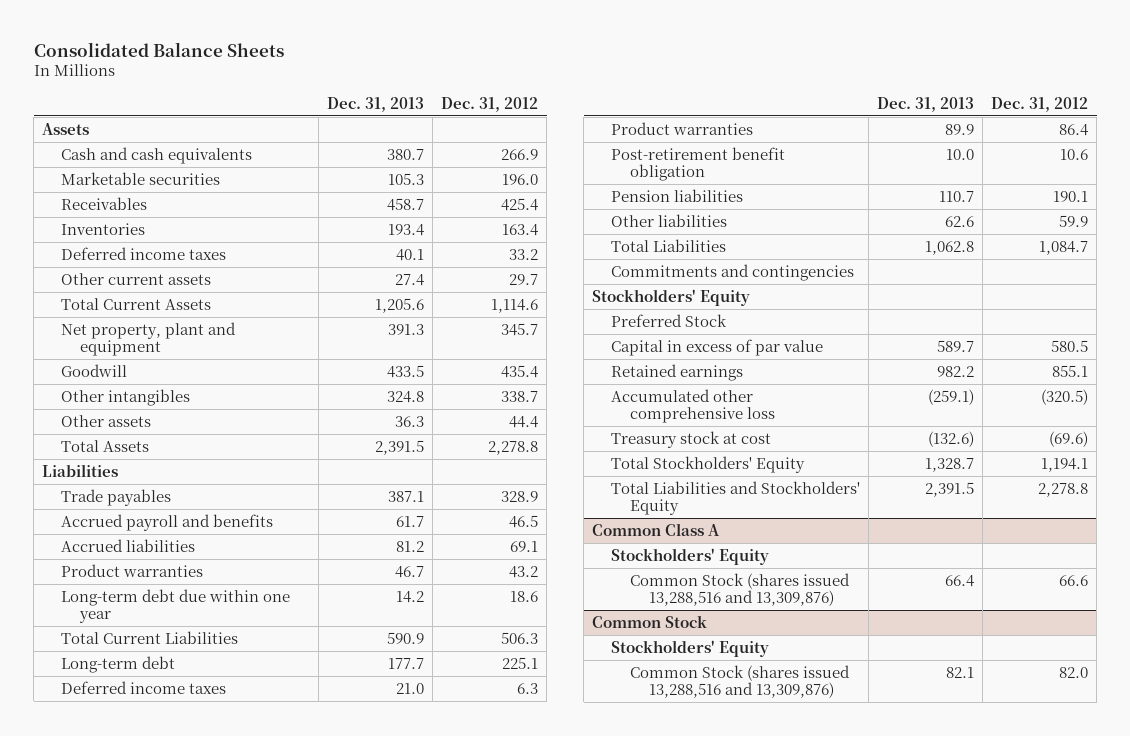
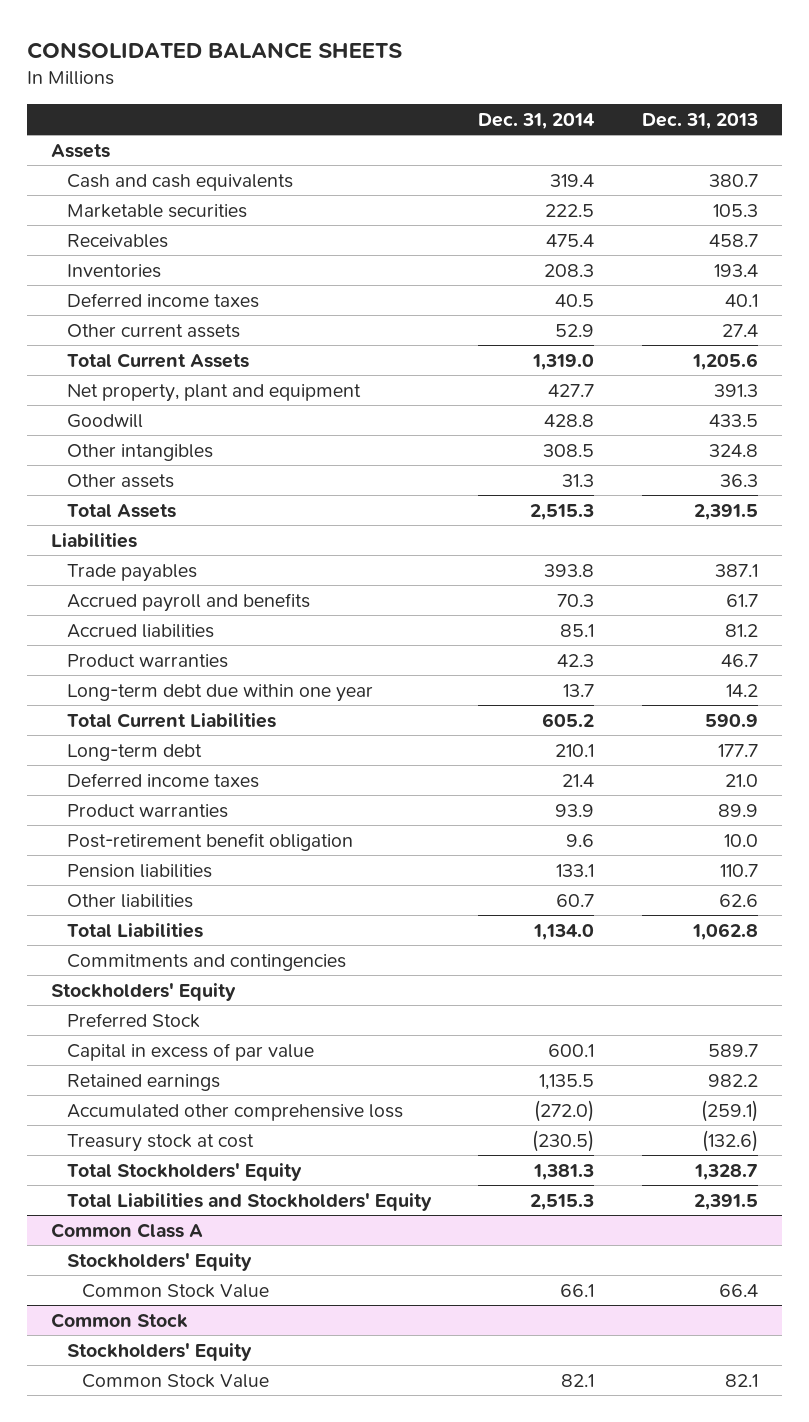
[33,41,284,57] Consolidated Balance Sheets -> [27,41,403,59] CONSOLIDATED BALANCE SHEETS
[441,97,539,113] Dec. 31, 2012 -> none
none -> [478,112,596,129] Dec. 31, 2014
[629,572,850,606] Common Stock (shares issued 13,288,516 and 13,309,876) -> [81,1283,269,1298] Common Stock Value
[629,664,850,698] Common Stock (shares issued 13,288,516 and 13,309,876) -> [81,1373,269,1388] Common Stock Value

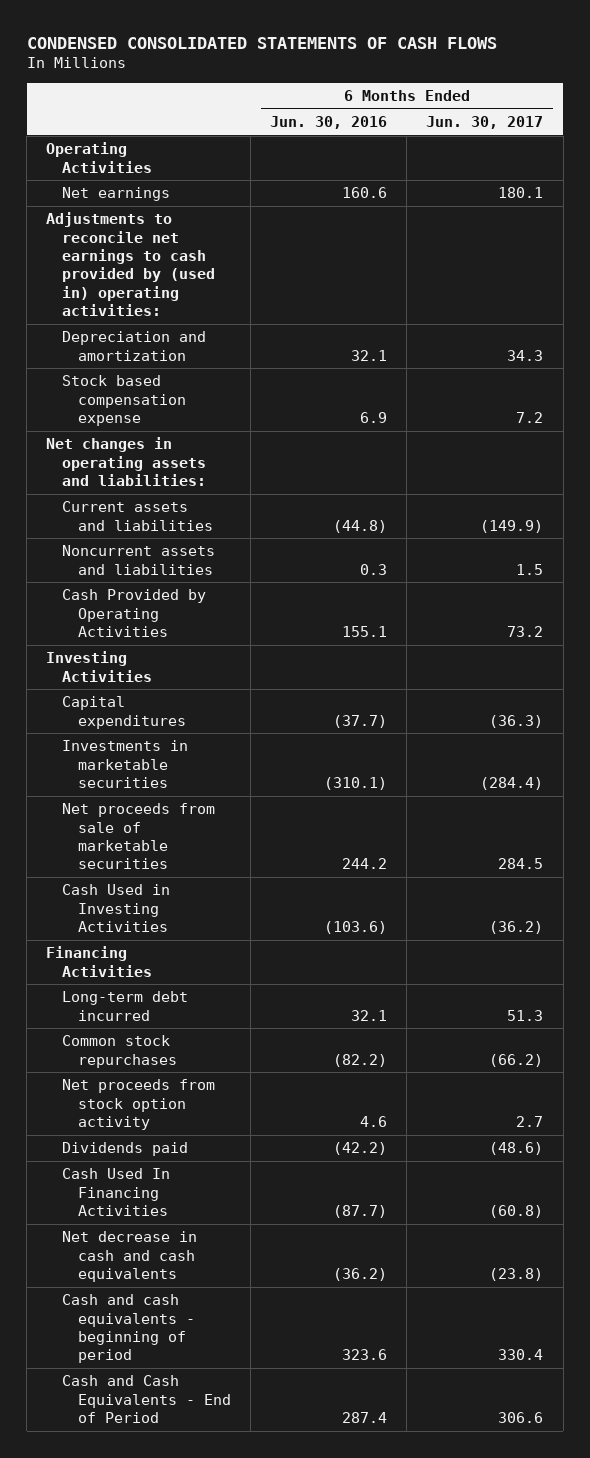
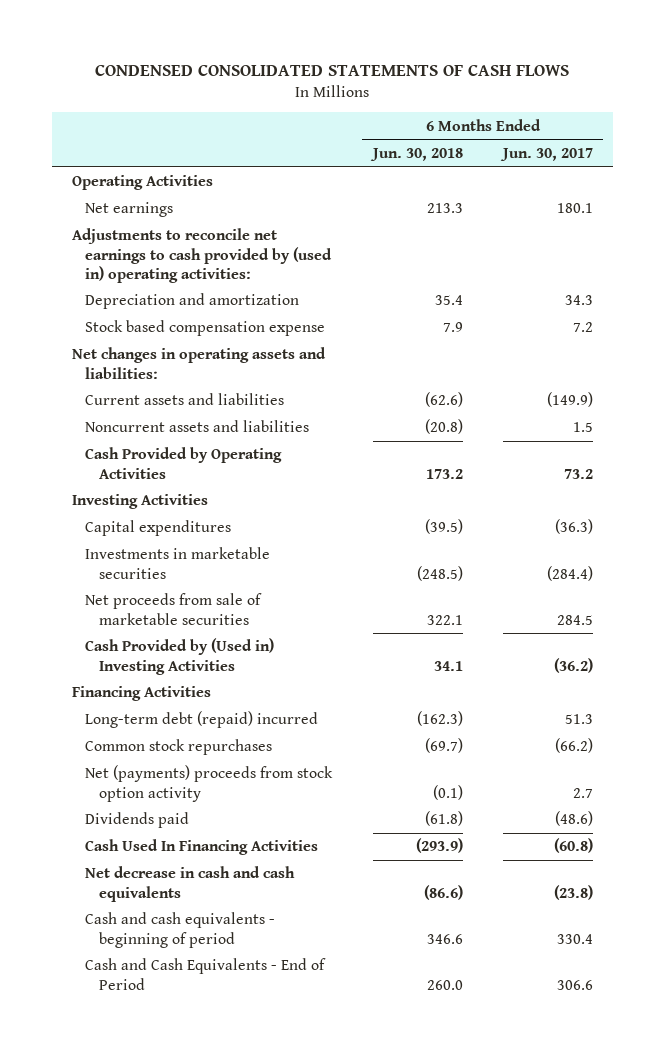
[270,116,388,130] Jun. 30, 2016 -> none
none -> [369,147,463,161] Jun. 30, 2018
[62,884,171,932] Cash Used in Investing Activities -> [85,638,275,675] Cash Provided by (Used in) Investing Activities
[62,991,189,1021] Long-term debt incurred -> [85,711,319,729] Long-term debt (repaid) incurred
[62,1079,216,1130] Net proceeds from stock option activity -> [85,765,334,802] Net (payments) proceeds from stock option activity

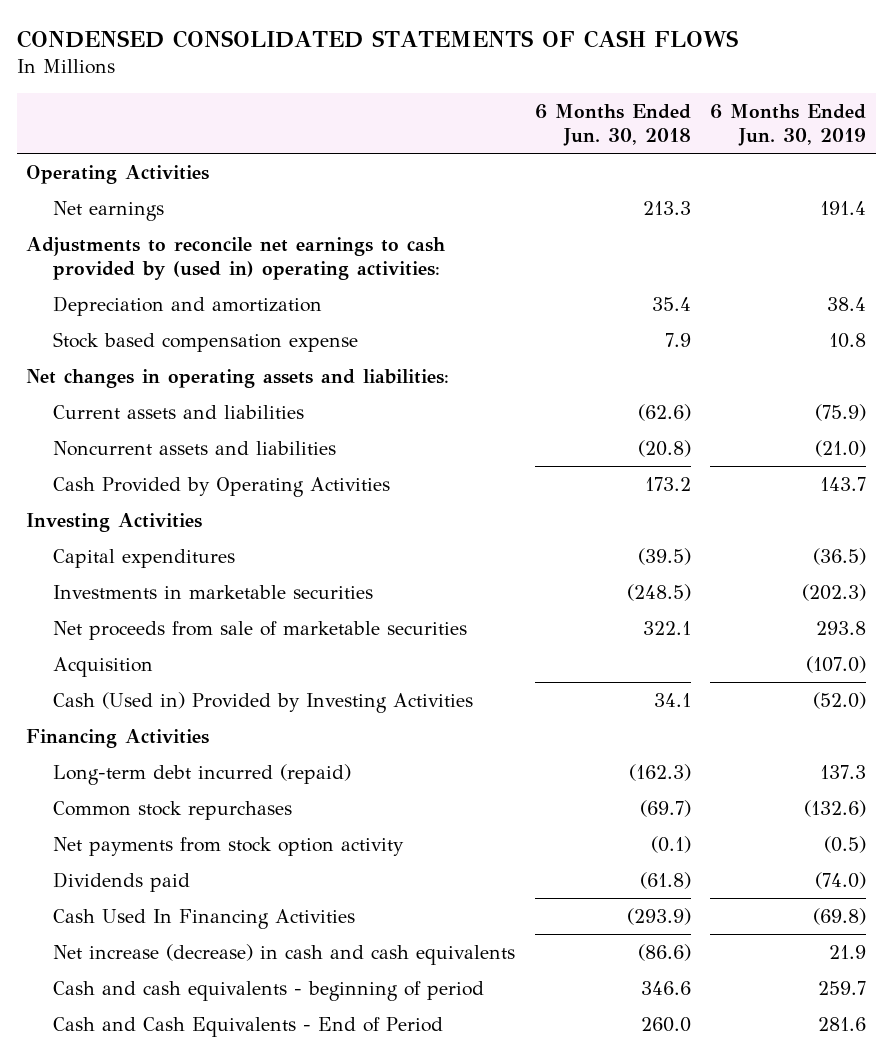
[499,147,593,161] Jun. 30, 2017 -> none
none -> [710,103,867,146] 6 Months Ended Jun. 30, 2019
none -> [52,656,153,677] Acquisition
[85,638,275,675] Cash Provided by (Used in) Investing Activities -> [52,691,473,713] Cash (Used in) Provided by Investing Activities
[85,711,319,729] Long-term debt (repaid) incurred -> [52,763,351,785] Long-term debt incurred (repaid)
[85,765,334,802] Net (payments) proceeds from stock option activity -> [52,836,404,856] Net payments from stock option activity
[85,866,296,902] Net decrease in cash and cash equivalents -> [52,943,515,965] Net increase (decrease) in cash and cash equivalents

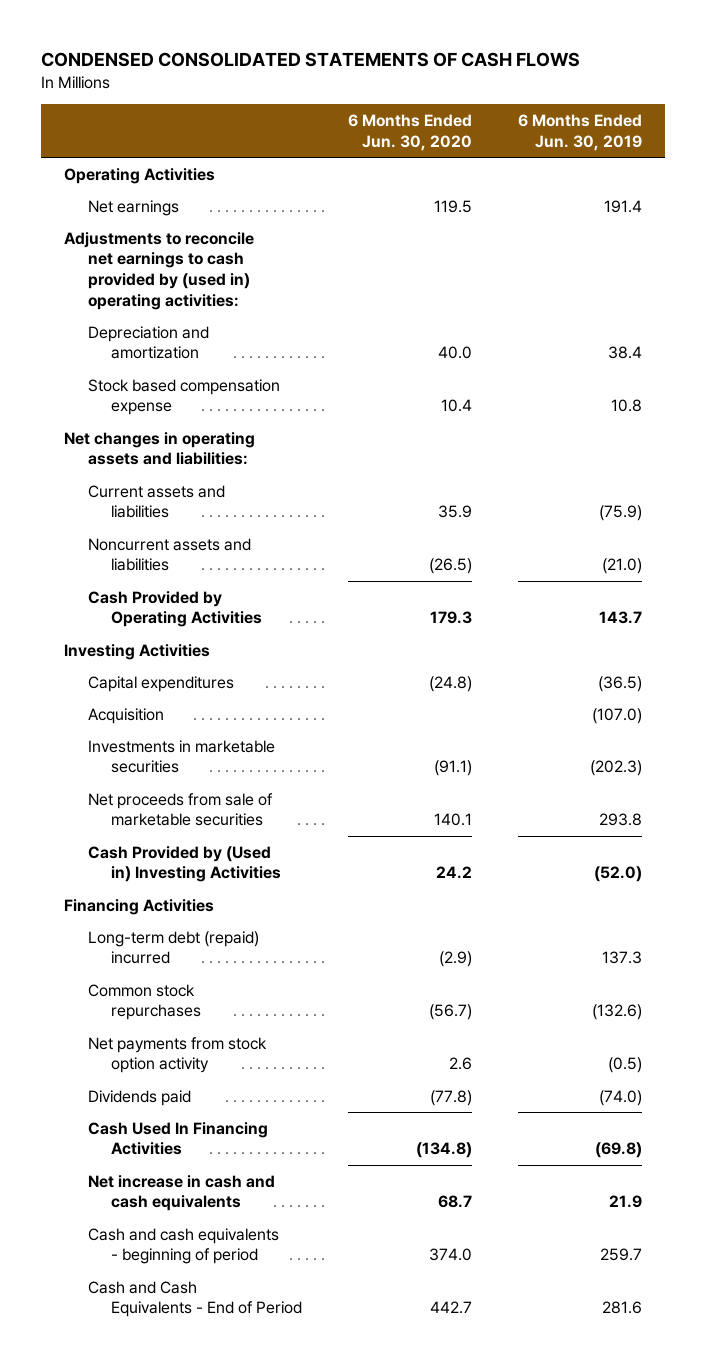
[534,103,691,146] 6 Months Ended Jun. 30, 2018 -> none
none -> [348,114,473,151] 6 Months Ended Jun. 30, 2020
[52,656,153,677] Acquisition -> [87,707,164,724] Acquisition
[52,691,473,713] Cash (Used in) Provided by Investing Activities -> [87,845,281,883] Cash Provided by (Used in) Investing Activities
[52,763,351,785] Long-term debt incurred (repaid) -> [87,930,259,965] Long-term debt (repaid) incurred
[52,943,515,965] Net increase (decrease) in cash and cash equivalents -> [87,1174,275,1212] Net increase in cash and cash equivalents

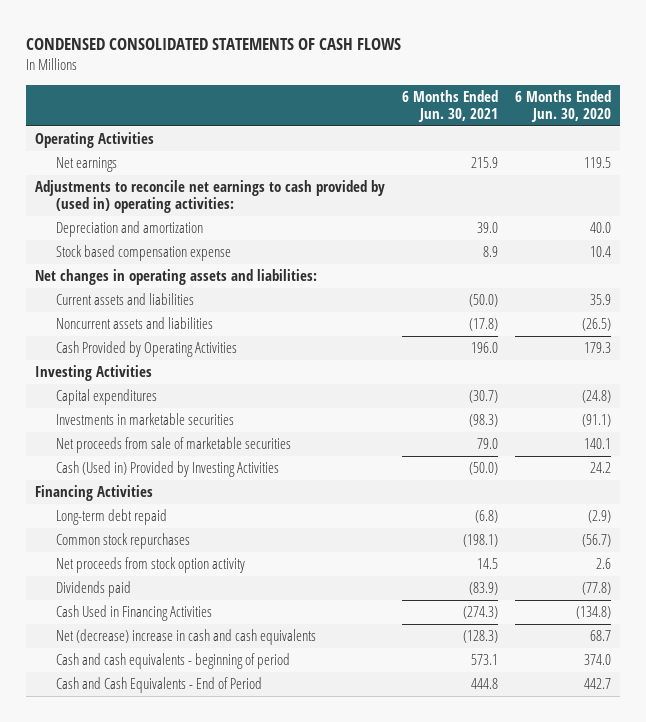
[518,114,643,151] 6 Months Ended Jun. 30, 2019 -> none
none -> [402,89,499,123] 6 Months Ended Jun. 30, 2021
[87,707,164,724] Acquisition -> none
[87,845,281,883] Cash Provided by (Used in) Investing Activities -> [56,461,280,478] Cash (Used in) Provided by Investing Activities
[87,930,259,965] Long-term debt (repaid) incurred -> [56,509,168,526] Long-term debt repaid
[87,1036,267,1074] Net payments from stock option activity -> [56,557,246,574] Net proceeds from stock option activity
[87,1121,268,1156] Cash Used In Financing Activities -> [56,605,213,622] Cash Used in Financing Activities
[87,1174,275,1212] Net increase in cash and cash equivalents -> [56,629,317,646] Net (decrease) increase in cash and cash equivalents

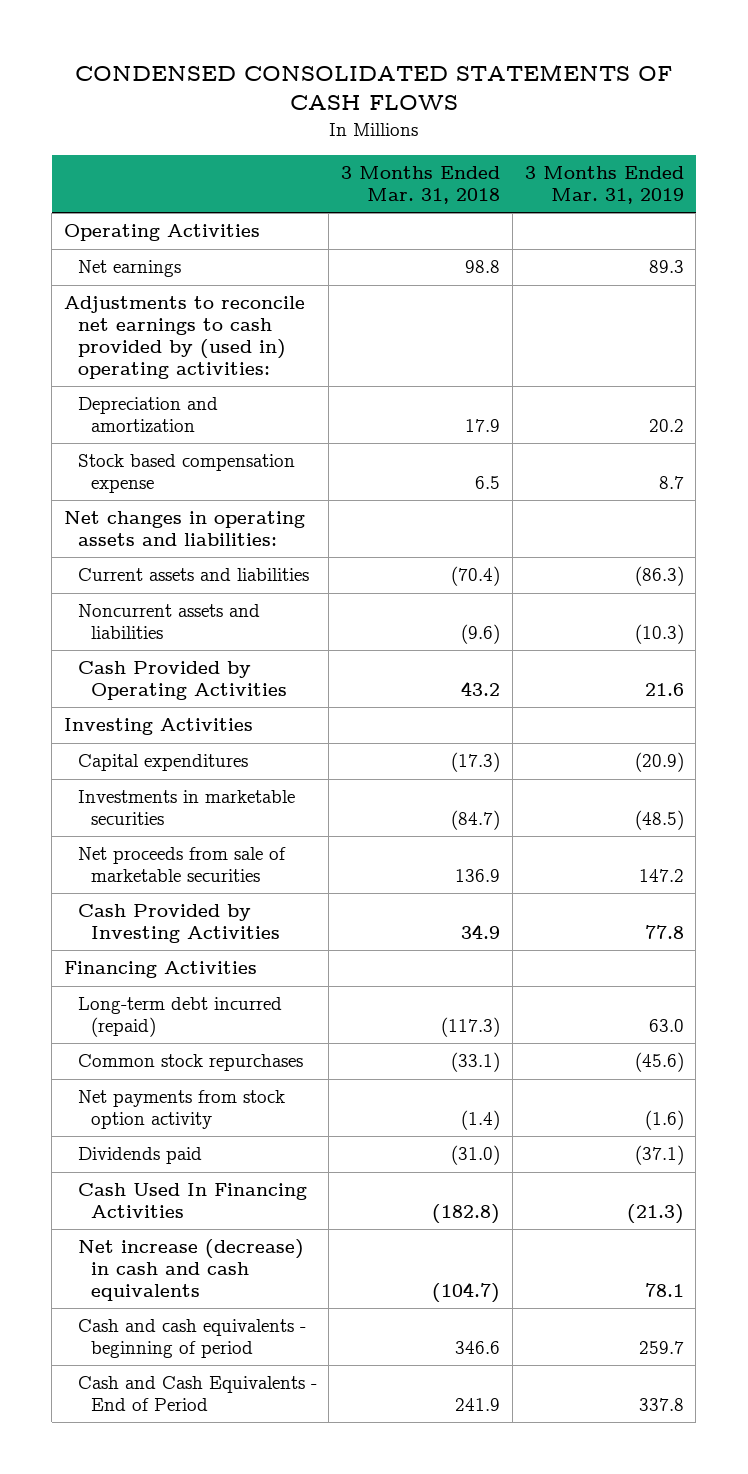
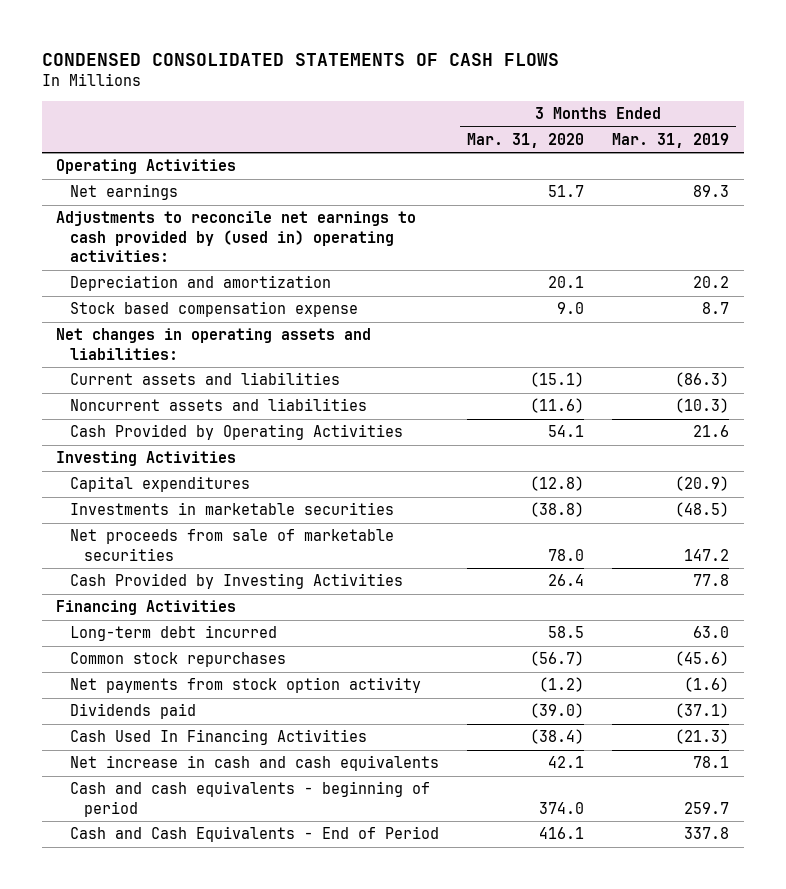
[341,166,501,205] 3 Months Ended Mar. 31, 2018 -> none
none -> [467,132,585,148] Mar. 31, 2020
[77,997,282,1038] Long-term debt incurred (repaid) -> [70,625,278,642] Long-term debt incurred
[77,1239,304,1301] Net increase (decrease) in cash and cash equivalents -> [70,755,440,772] Net increase in cash and cash equivalents

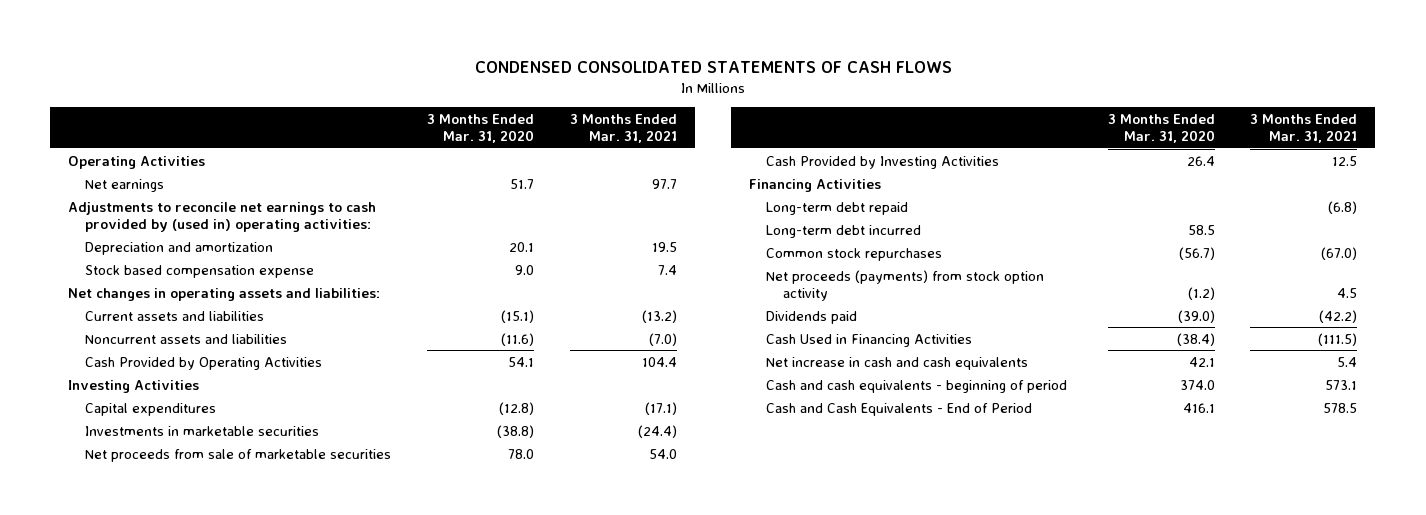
[612,132,730,148] Mar. 31, 2019 -> none
none -> [569,113,677,143] 3 Months Ended Mar. 31, 2021
none -> [765,201,908,215] Long-term debt repaid
[70,677,422,694] Net payments from stock option activity -> [765,269,1044,301] Net proceeds (payments) from stock option activity
[70,729,368,746] Cash Used In Financing Activities -> [765,333,972,347] Cash Used in Financing Activities

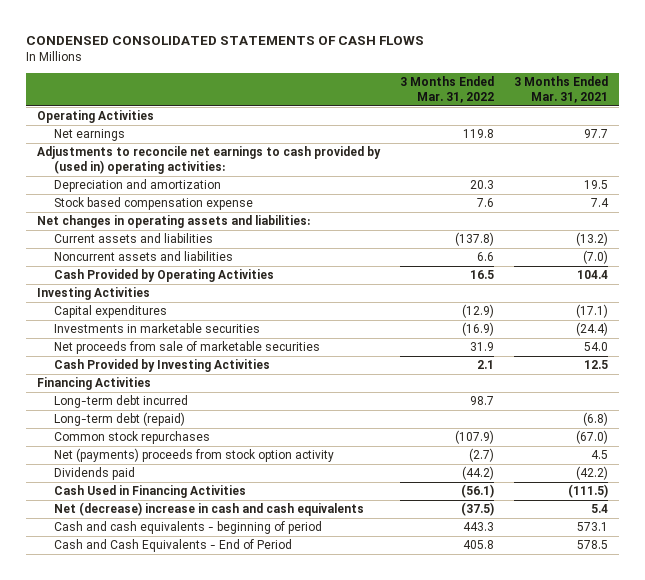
[427,113,535,143] 3 Months Ended Mar. 31, 2020 -> none
none -> [400,76,495,103] 3 Months Ended Mar. 31, 2022
[765,201,908,215] Long-term debt repaid -> none
none -> [54,412,186,427] Long-term debt (repaid)
[765,269,1044,301] Net proceeds (payments) from stock option activity -> [54,448,335,463] Net (payments) proceeds from stock option activity
[765,356,1028,370] Net increase in cash and cash equivalents -> [54,502,365,517] Net (decrease) increase in cash and cash equivalents

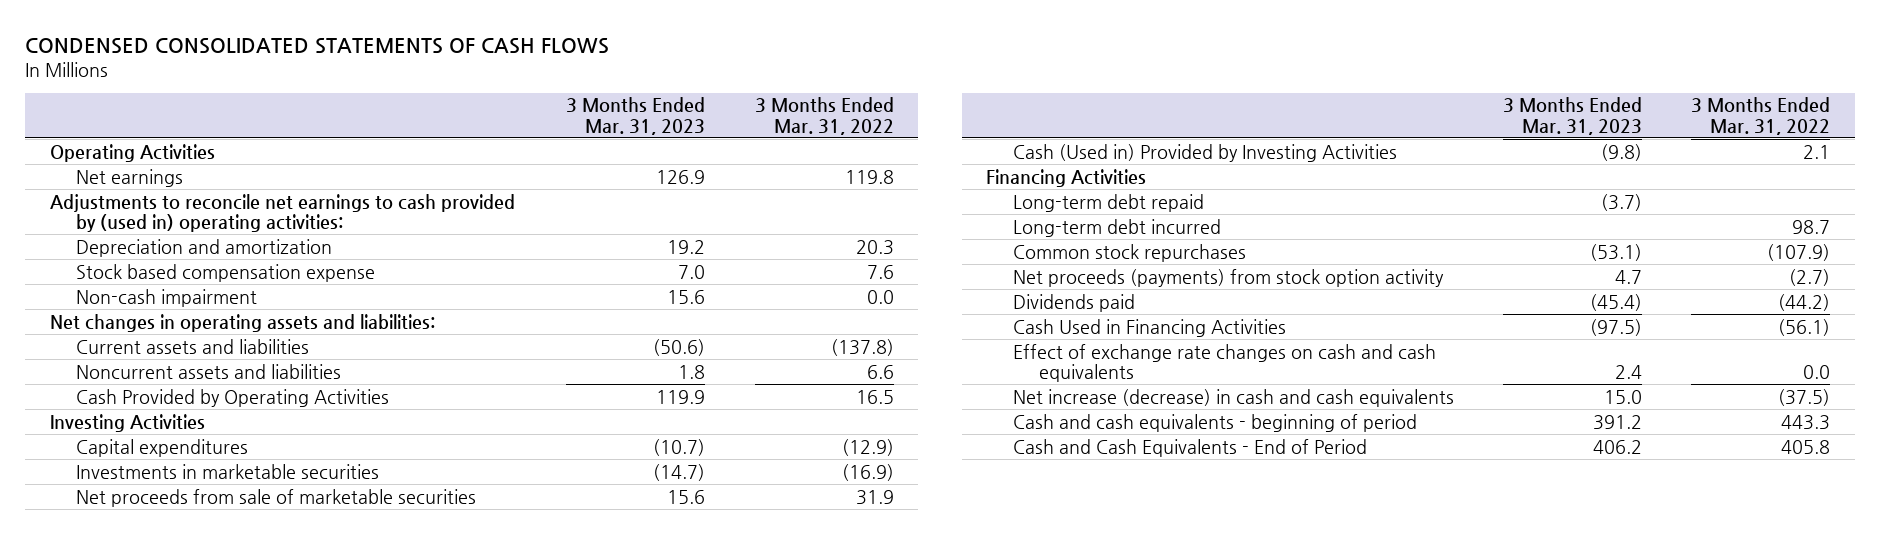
[514,76,609,103] 3 Months Ended Mar. 31, 2021 -> none
none -> [566,97,706,135] 3 Months Ended Mar. 31, 2023
none -> [76,288,258,307] Non-cash impairment
[54,359,271,373] Cash Provided by Investing Activities -> [1012,143,1397,162] Cash (Used in) Provided by Investing Activities
none -> [1012,193,1204,212] Long-term debt repaid
[54,412,186,427] Long-term debt (repaid) -> none
[54,448,335,463] Net (payments) proceeds from stock option activity -> [1012,268,1444,287] Net proceeds (payments) from stock option activity
none -> [1012,343,1436,382] Effect of exchange rate changes on cash and cash equivalents
[54,502,365,517] Net (decrease) increase in cash and cash equivalents -> [1012,388,1454,407] Net increase (decrease) in cash and cash equivalents

